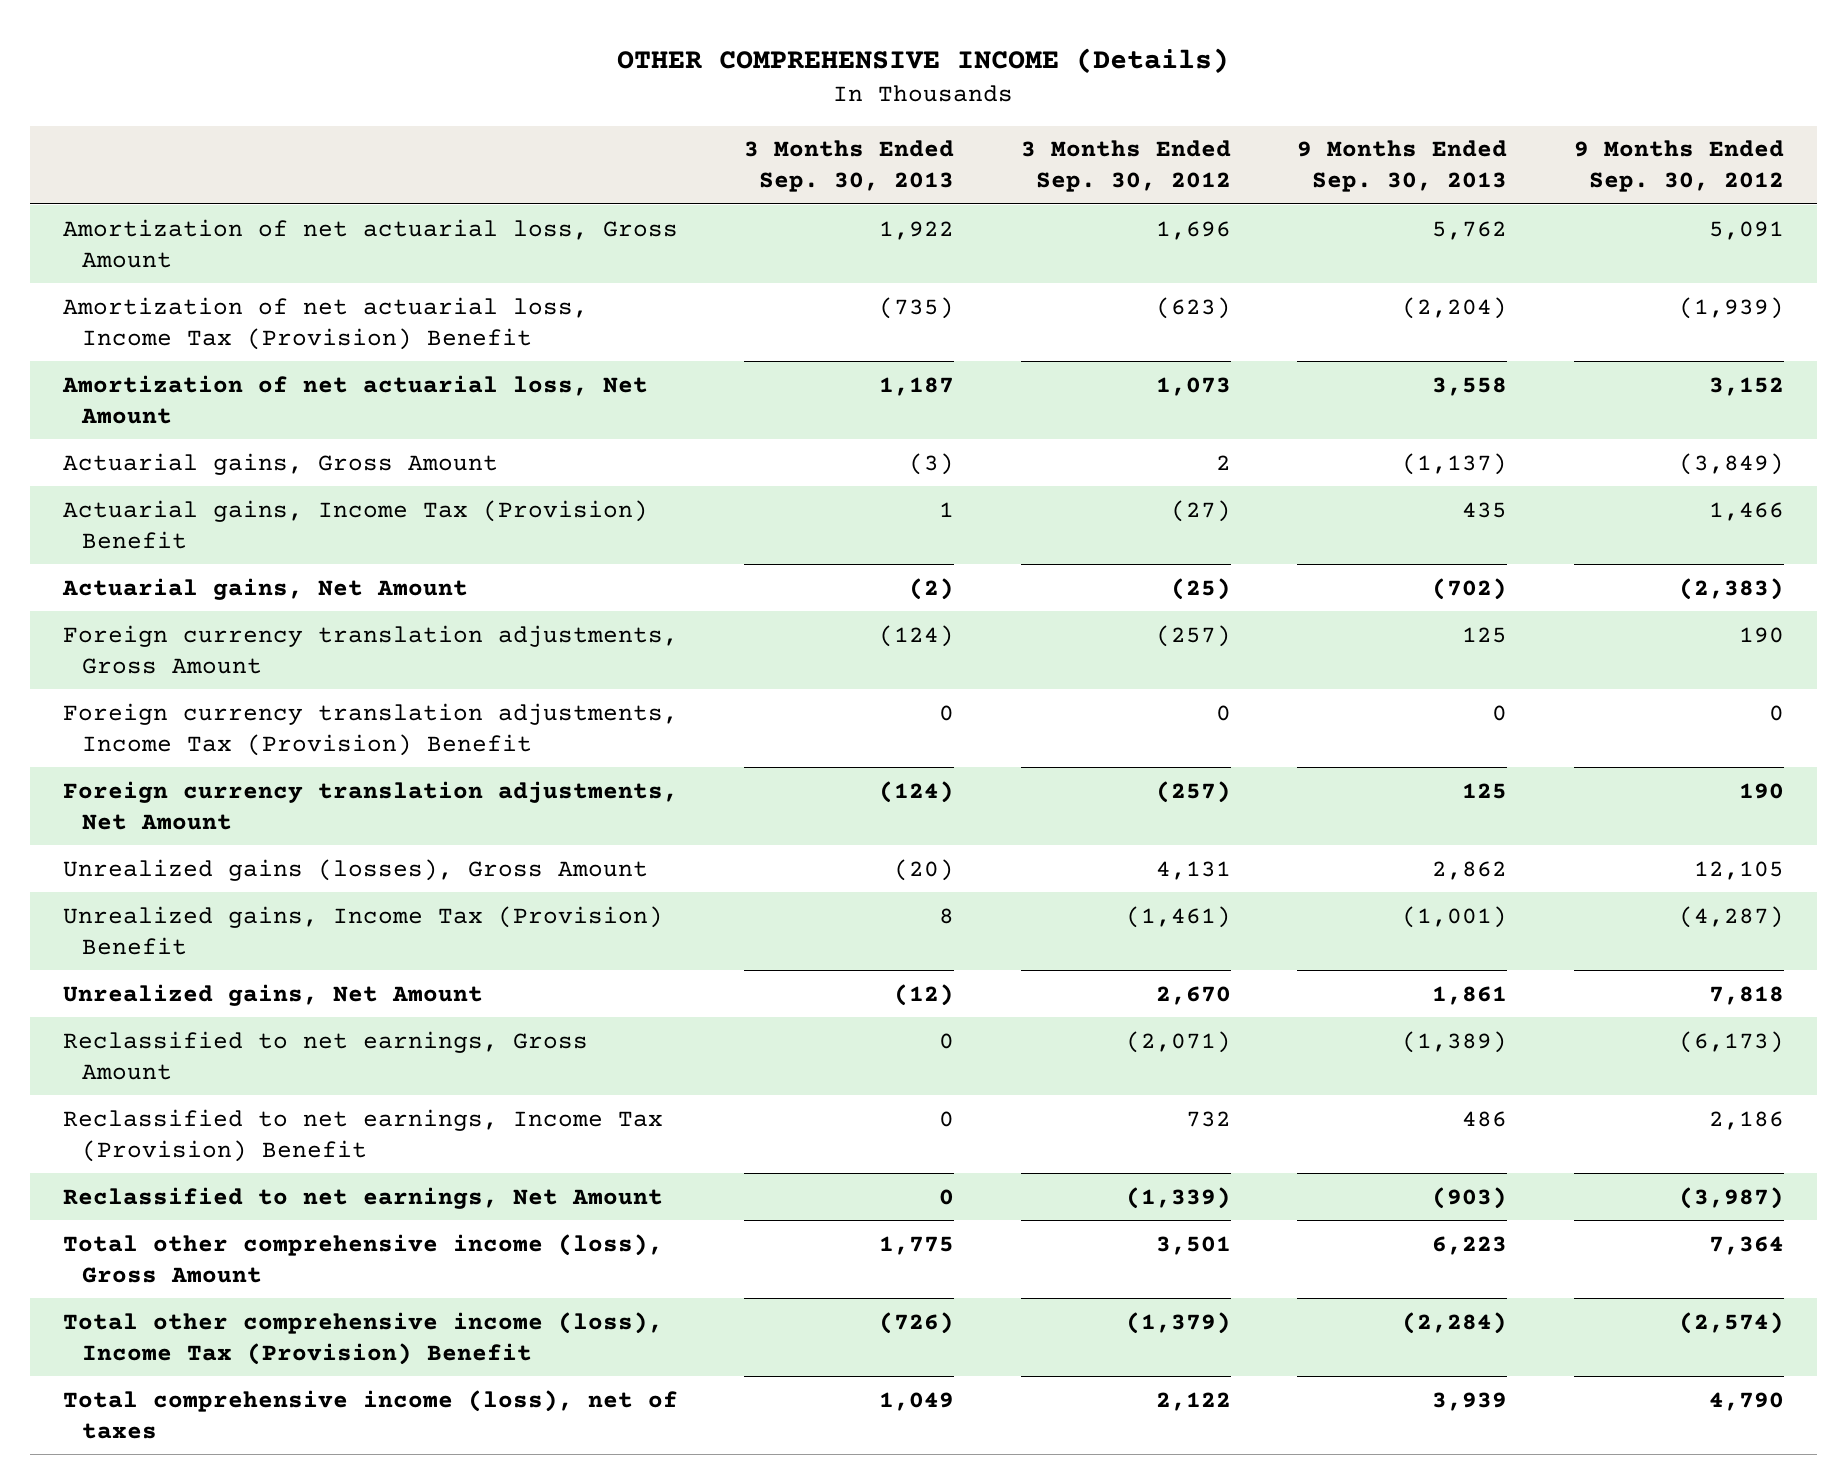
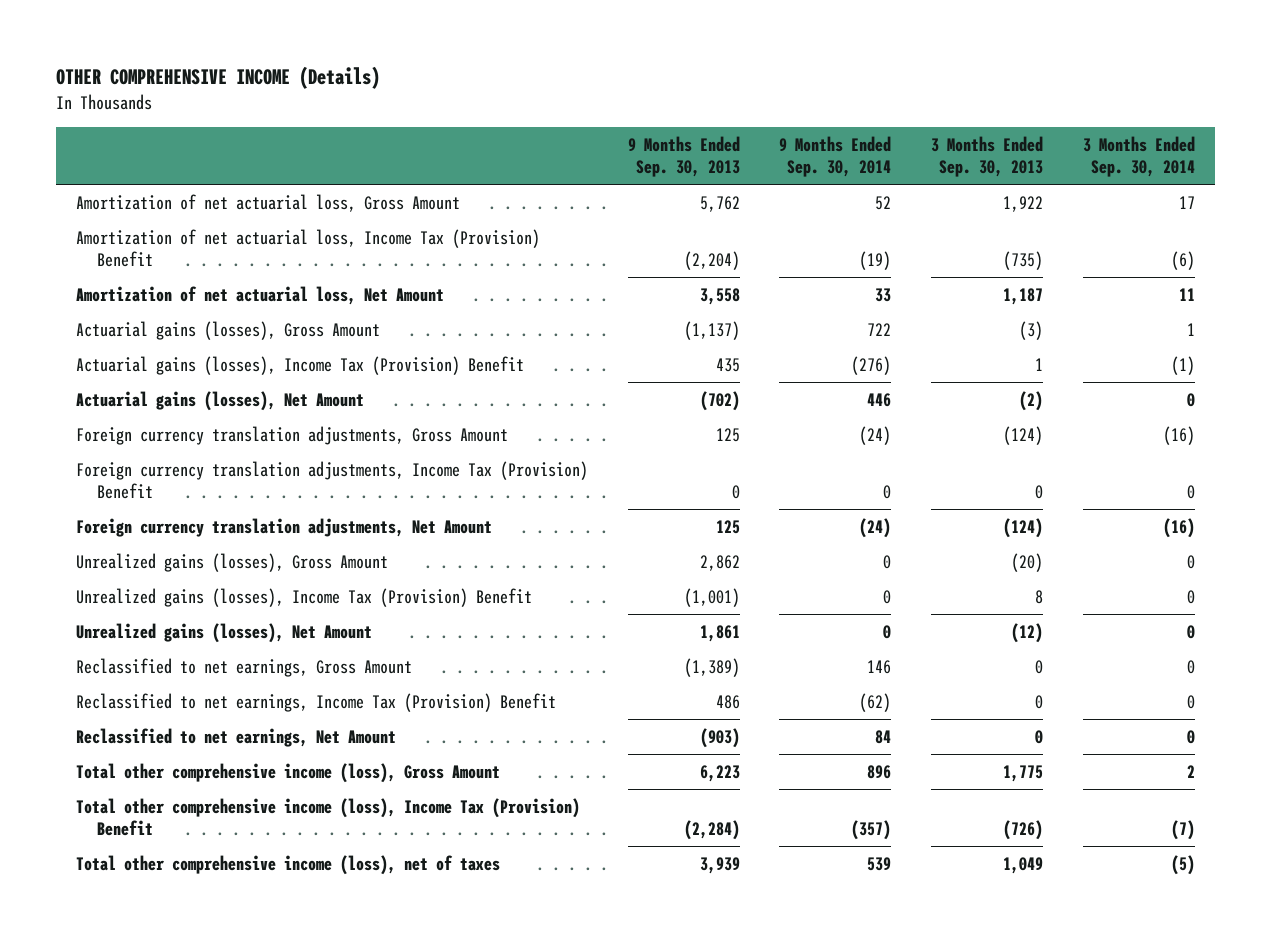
[1020,140,1231,193] 3 Months Ended Sep. 30, 2012 -> none
[1573,140,1784,193] 9 Months Ended Sep. 30, 2012 -> none
none -> [779,135,892,177] 9 Months Ended Sep. 30, 2014
none -> [1082,135,1195,177] 3 Months Ended Sep. 30, 2014
[62,452,498,475] Actuarial gains, Gross Amount -> [75,320,380,340] Actuarial gains (losses), Gross Amount
[62,499,648,549] Actuarial gains, Income Tax (Provision) Benefit -> [75,355,524,375] Actuarial gains (losses), Income Tax (Provision) Benefit
[61,577,468,600] Actuarial gains, Net Amount -> [75,390,364,411] Actuarial gains (losses), Net Amount
[62,905,663,955] Unrealized gains, Income Tax (Provision) Benefit -> [75,587,532,607] Unrealized gains (losses), Income Tax (Provision) Benefit
[62,983,483,1006] Unrealized gains, Net Amount -> [75,622,372,643] Unrealized gains (losses), Net Amount
[62,1389,678,1439] Total comprehensive income (loss), net of taxes -> [75,854,500,875] Total other comprehensive income (loss), net of taxes

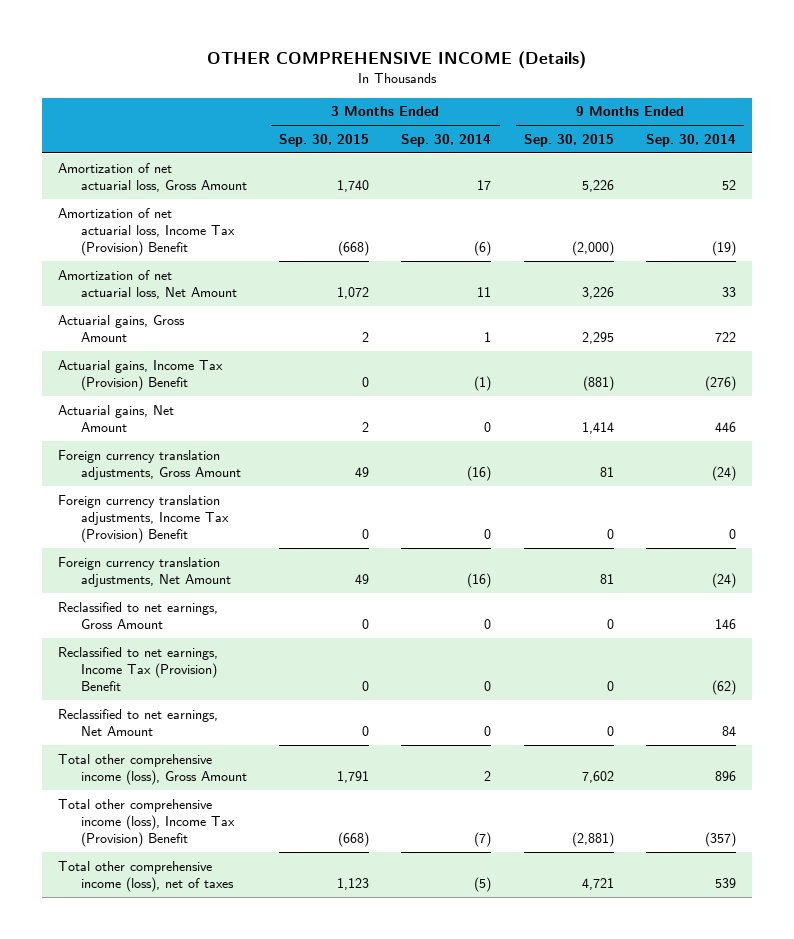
[627,135,740,177] 9 Months Ended Sep. 30, 2013 -> none
[931,135,1044,177] 3 Months Ended Sep. 30, 2013 -> none
none -> [279,134,370,148] Sep. 30, 2015
none -> [523,134,614,148] Sep. 30, 2015
[75,320,380,340] Actuarial gains (losses), Gross Amount -> [58,314,186,343] Actuarial gains, Gross Amount
[75,355,524,375] Actuarial gains (losses), Income Tax (Provision) Benefit -> [58,359,224,392] Actuarial gains, Income Tax (Provision) Benefit
[75,390,364,411] Actuarial gains (losses), Net Amount -> [58,404,175,433] Actuarial gains, Net Amount
[75,552,388,572] Unrealized gains (losses), Gross Amount -> none
[75,587,532,607] Unrealized gains (losses), Income Tax (Provision) Benefit -> none
[75,622,372,643] Unrealized gains (losses), Net Amount -> none

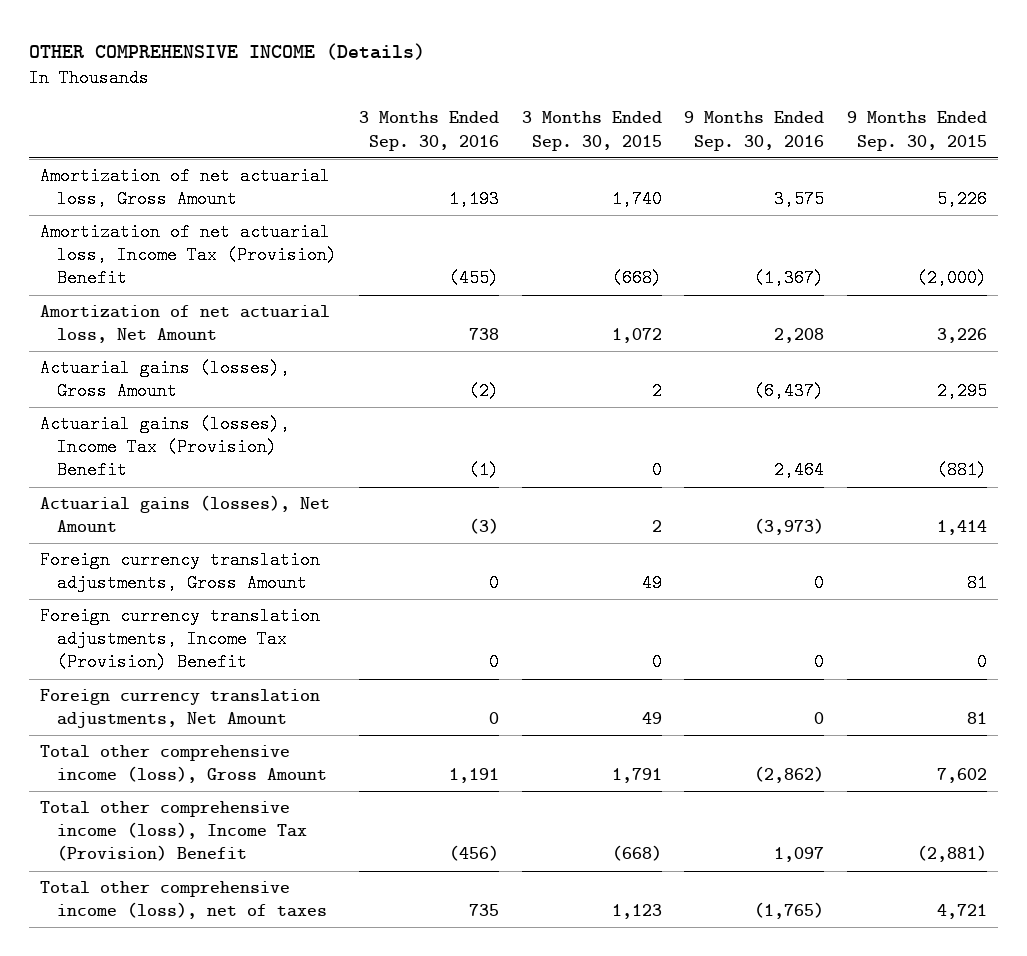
[401,134,492,148] Sep. 30, 2014 -> none
[646,134,737,148] Sep. 30, 2014 -> none
none -> [359,111,500,151] 3 Months Ended Sep. 30, 2016
none -> [684,111,825,151] 9 Months Ended Sep. 30, 2016
[58,314,186,343] Actuarial gains, Gross Amount -> [40,359,291,401] Actuarial gains (losses), Gross Amount
[58,359,224,392] Actuarial gains, Income Tax (Provision) Benefit -> [40,415,291,480] Actuarial gains (losses), Income Tax (Provision) Benefit
[58,404,175,433] Actuarial gains, Net Amount -> [40,495,331,533] Actuarial gains (losses), Net Amount
[58,601,219,630] Reclassified to net earnings, Gross Amount -> none
[58,646,219,692] Reclassified to net earnings, Income Tax (Provision) Benefit -> none
[58,708,219,737] Reclassified to net earnings, Net Amount -> none

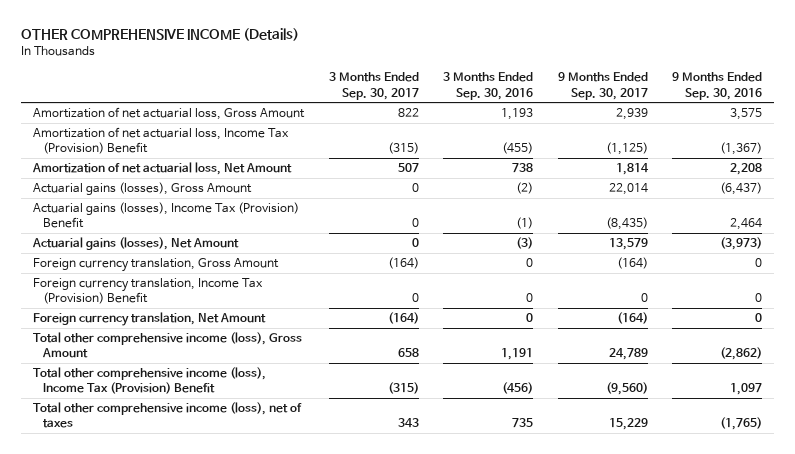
[521,111,662,151] 3 Months Ended Sep. 30, 2015 -> none
[846,111,987,151] 9 Months Ended Sep. 30, 2015 -> none
none -> [328,72,419,100] 3 Months Ended Sep. 30, 2017
none -> [557,72,648,100] 9 Months Ended Sep. 30, 2017
[40,551,321,593] Foreign currency translation adjustments, Gross Amount -> [32,258,279,273] Foreign currency translation, Gross Amount
[40,607,321,672] Foreign currency translation adjustments, Income Tax (Provision) Benefit -> [32,278,263,305] Foreign currency translation, Income Tax (Provision) Benefit
[40,689,321,729] Foreign currency translation adjustments, Net Amount -> [32,312,266,327] Foreign currency translation, Net Amount

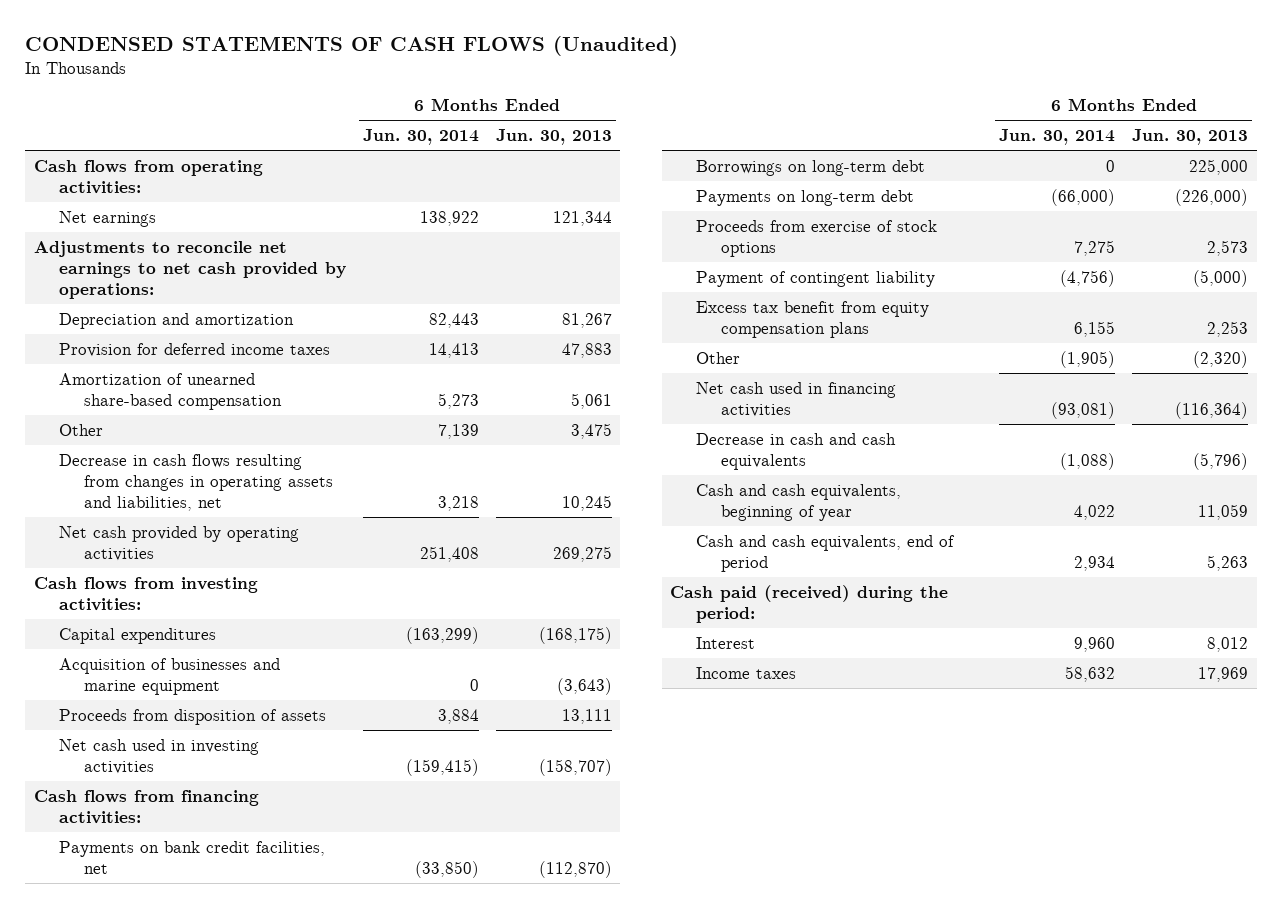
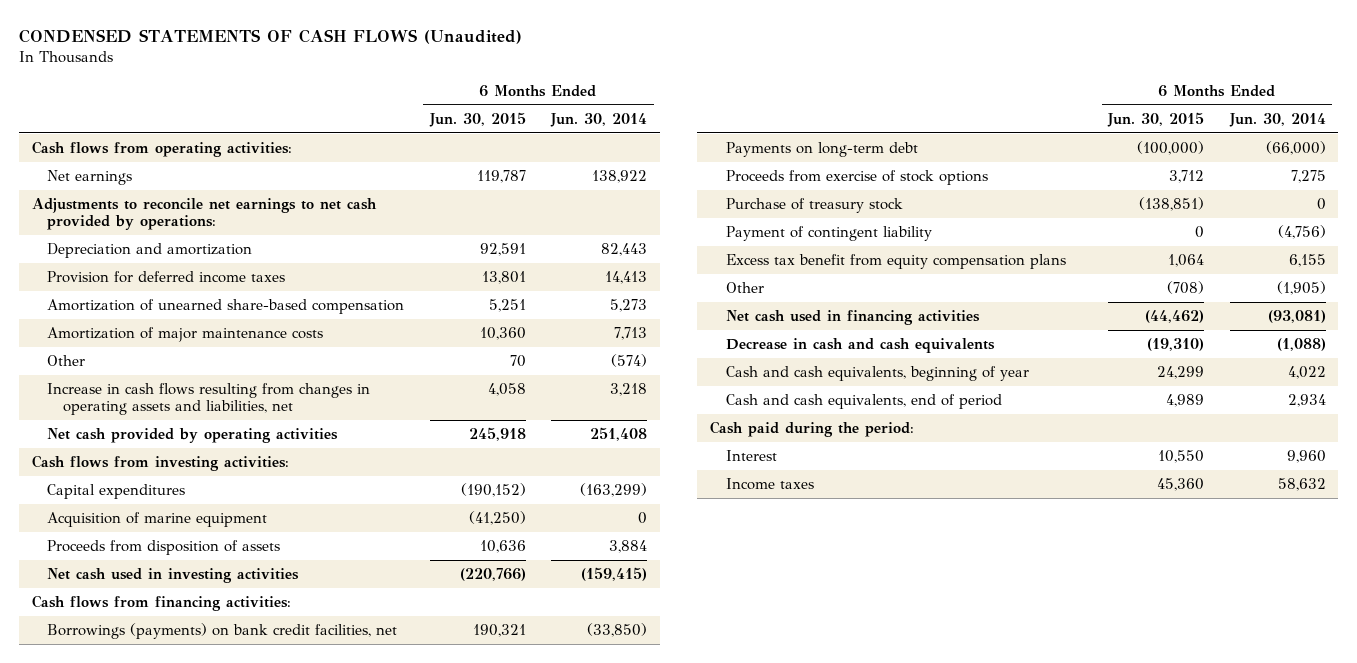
[495,129,612,146] Jun. 30, 2013 -> none
none -> [428,112,526,128] Jun. 30, 2015
none -> [47,327,324,343] Amortization of major maintenance costs
[437,423,479,439] 7,139 -> [611,354,648,368] (574)
[58,453,334,511] Decrease in cash flows resulting from changes in operating assets and liabilities, net -> [47,383,371,416] Increase in cash flows resulting from changes in operating assets and liabilities, net
[58,657,280,695] Acquisition of businesses and marine equipment -> [47,512,268,528] Acquisition of marine equipment
[695,159,925,176] Borrowings on long-term debt -> none
[58,840,325,874] Payments on bank credit facilities, net -> [47,623,398,640] Borrowings (payments) on bank credit facilities, net
none -> [725,198,903,214] Purchase of treasury stock
[670,584,949,623] Cash paid (received) during the period: -> [709,421,914,438] Cash paid during the period:

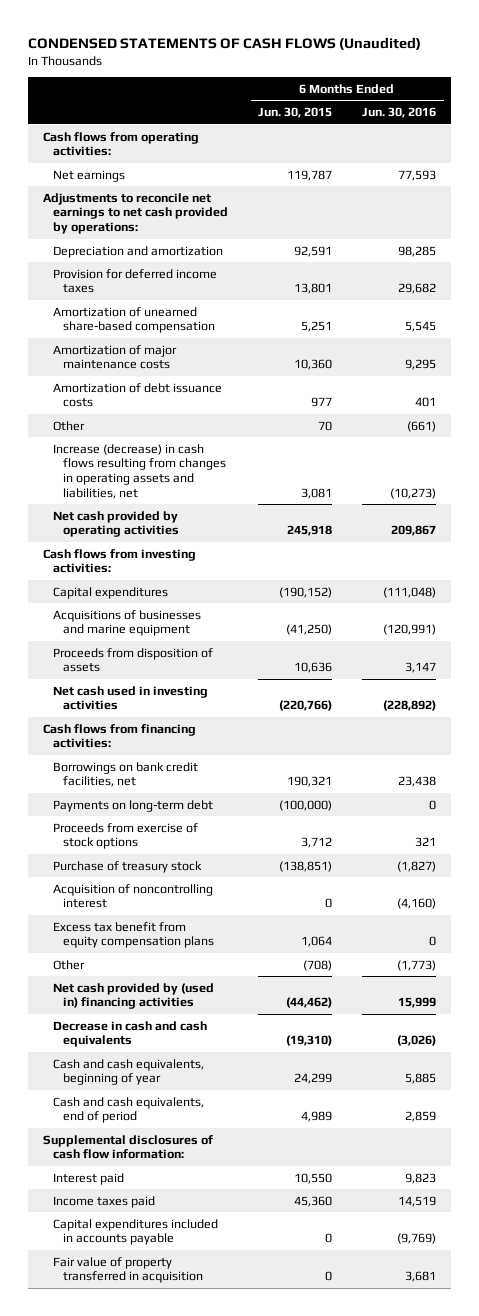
[550,113,648,128] Jun. 30, 2014 -> none
none -> [362,107,437,119] Jun. 30, 2016
none -> [53,382,223,408] Amortization of debt issuance costs
[47,383,371,416] Increase in cash flows resulting from changes in operating assets and liabilities, net -> [53,443,227,499] Increase (decrease) in cash flows resulting from changes in operating assets and liabilities, net
[487,383,526,397] 4,058 -> [301,487,333,499] 3,081
[47,512,268,528] Acquisition of marine equipment -> [53,609,202,637] Acquisitions of businesses and marine equipment
[47,623,398,640] Borrowings (payments) on bank credit facilities, net -> [53,761,199,788] Borrowings on bank credit facilities, net
[725,226,932,242] Payment of contingent liability -> none
none -> [53,883,214,909] Acquisition of noncontrolling interest
[725,310,980,326] Net cash used in financing activities -> [53,982,215,1010] Net cash provided by (used in) financing activities
[709,421,914,438] Cash paid during the period: -> none
none -> [43,1134,214,1160] Supplemental disclosures of cash flow information:
[725,450,777,462] Interest -> [53,1172,125,1185] Interest paid
[725,478,814,491] Income taxes -> [53,1195,156,1208] Income taxes paid
none -> [53,1218,219,1246] Capital expenditures included in accounts payable
none -> [53,1256,204,1284] Fair value of property transferred in acquisition

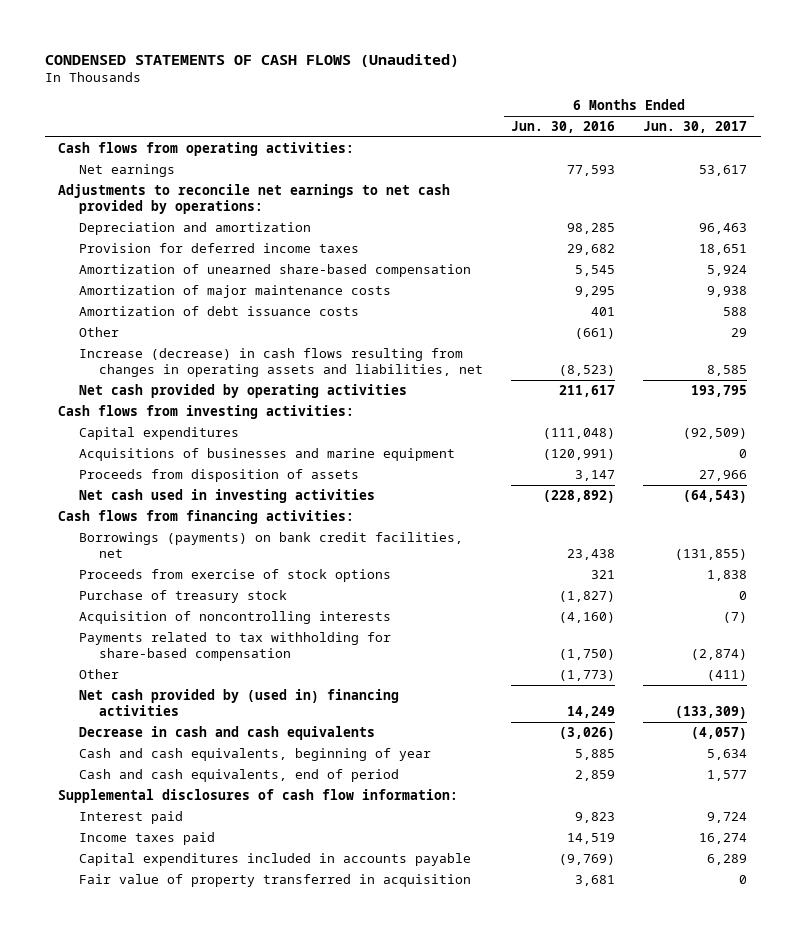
[258,107,333,119] Jun. 30, 2015 -> none
none -> [643,121,748,134] Jun. 30, 2017
[390,487,437,499] (10,273) -> [559,365,616,377] (8,523)
[391,525,437,537] 209,867 -> [559,385,616,398] 211,617
[53,799,214,812] Payments on long-term debt -> none
[53,761,199,788] Borrowings on bank credit facilities, net -> [78,532,463,559] Borrowings (payments) on bank credit facilities, net
[53,921,215,949] Excess tax benefit from equity compensation plans -> none
[53,883,214,909] Acquisition of noncontrolling interest -> [78,611,391,625] Acquisition of noncontrolling interests
none -> [78,632,391,662] Payments related to tax withholding for share-based compensation
[398,997,437,1009] 15,999 -> [567,706,616,719] 14,249

